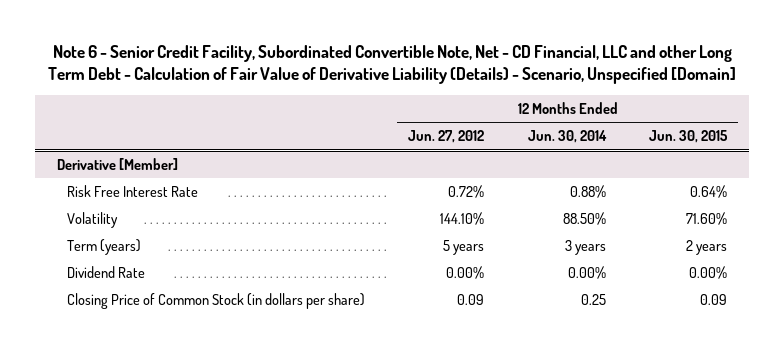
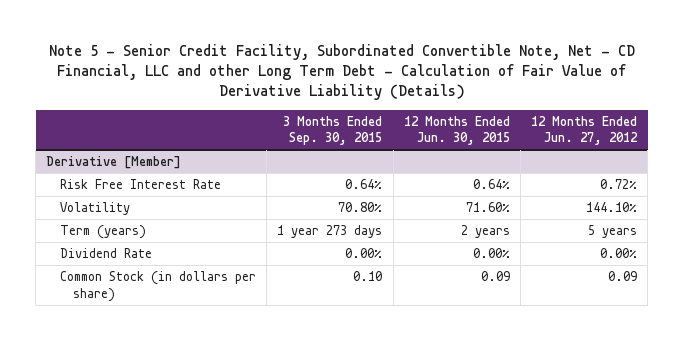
[47,44,736,85] Note 6 - Senior Credit Facility, Subordinated Convertible Note, Net - CD Financial, LLC and other Long Term Debt - Calculation of Fair Value of Derivative Liability (Details) - Scenario, Unspecified [Domain] -> [48,43,635,101] Note 5 - Senior Credit Facility, Subordinated Convertible Note, Net - CD Financial, LLC and other Long Term Debt - Calculation of Fair Value of Derivative Liability (Details)
[527,130,607,144] Jun. 30, 2014 -> none
none -> [283,115,383,146] 3 Months Ended Sep. 30, 2015
[66,293,365,310] Closing Price of Common Stock (in dollars per share) -> [59,271,256,302] Common Stock (in dollars per share)

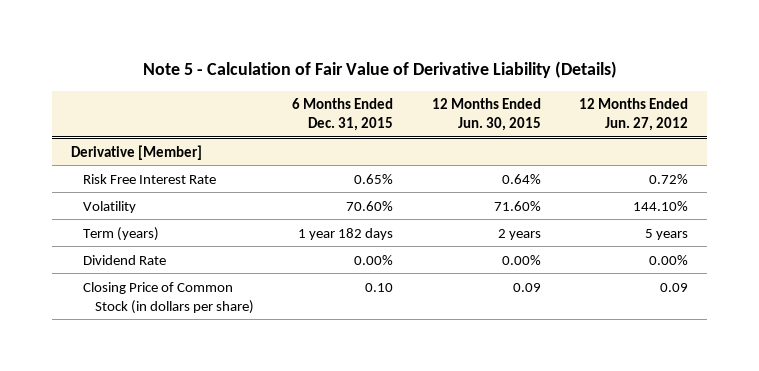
[48,43,635,101] Note 5 - Senior Credit Facility, Subordinated Convertible Note, Net - CD Financial, LLC and other Long Term Debt - Calculation of Fair Value of Derivative Liability (Details) -> [142,61,617,79] Note 5 - Calculation of Fair Value of Derivative Liability (Details)
[283,115,383,146] 3 Months Ended Sep. 30, 2015 -> none
none -> [292,98,394,132] 6 Months Ended Dec. 31, 2015
[59,271,256,302] Common Stock (in dollars per share) -> [82,281,254,314] Closing Price of Common Stock (in dollars per share)

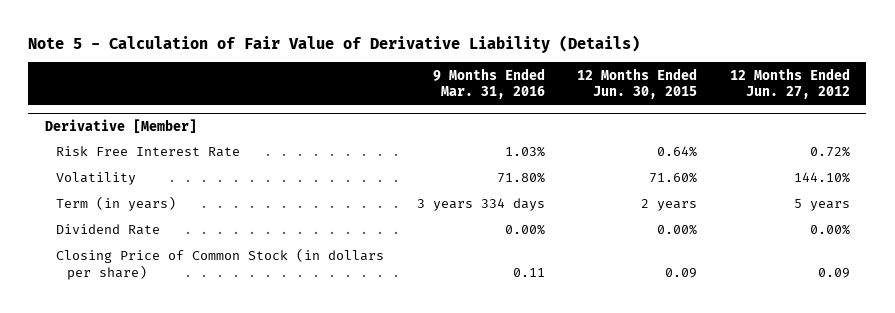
[292,98,394,132] 6 Months Ended Dec. 31, 2015 -> none
none -> [432,67,545,99] 9 Months Ended Mar. 31, 2016
[82,226,159,241] Term (years) -> [55,196,176,212] Term (in years)

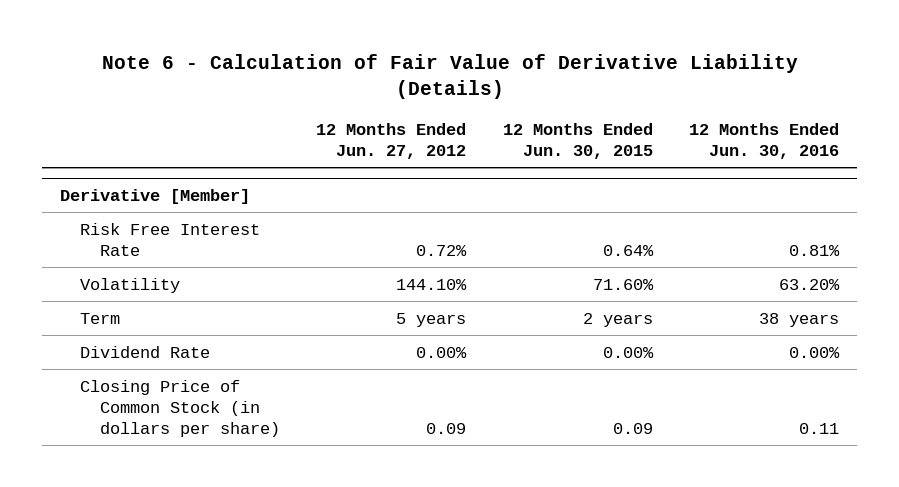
[28,34,641,53] Note 5 - Calculation of Fair Value of Derivative Liability (Details) -> [101,53,798,100] Note 6 - Calculation of Fair Value of Derivative Liability (Details)
[432,67,545,99] 9 Months Ended Mar. 31, 2016 -> none
none -> [688,123,839,160] 12 Months Ended Jun. 30, 2016
[55,196,176,212] Term (in years) -> [80,312,121,324] Term

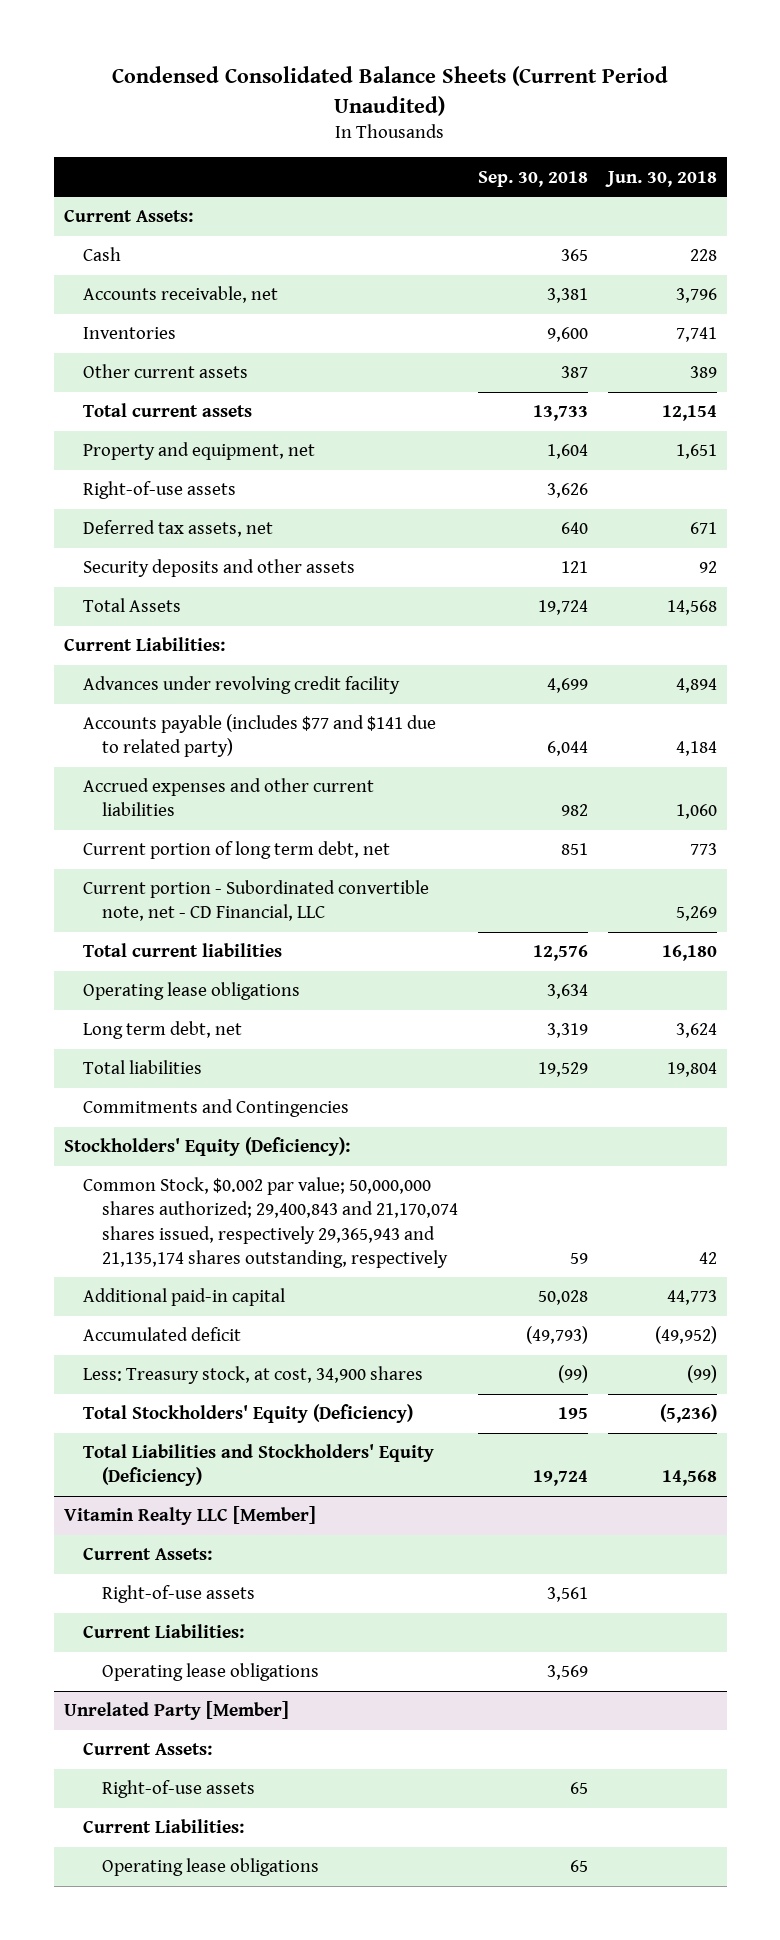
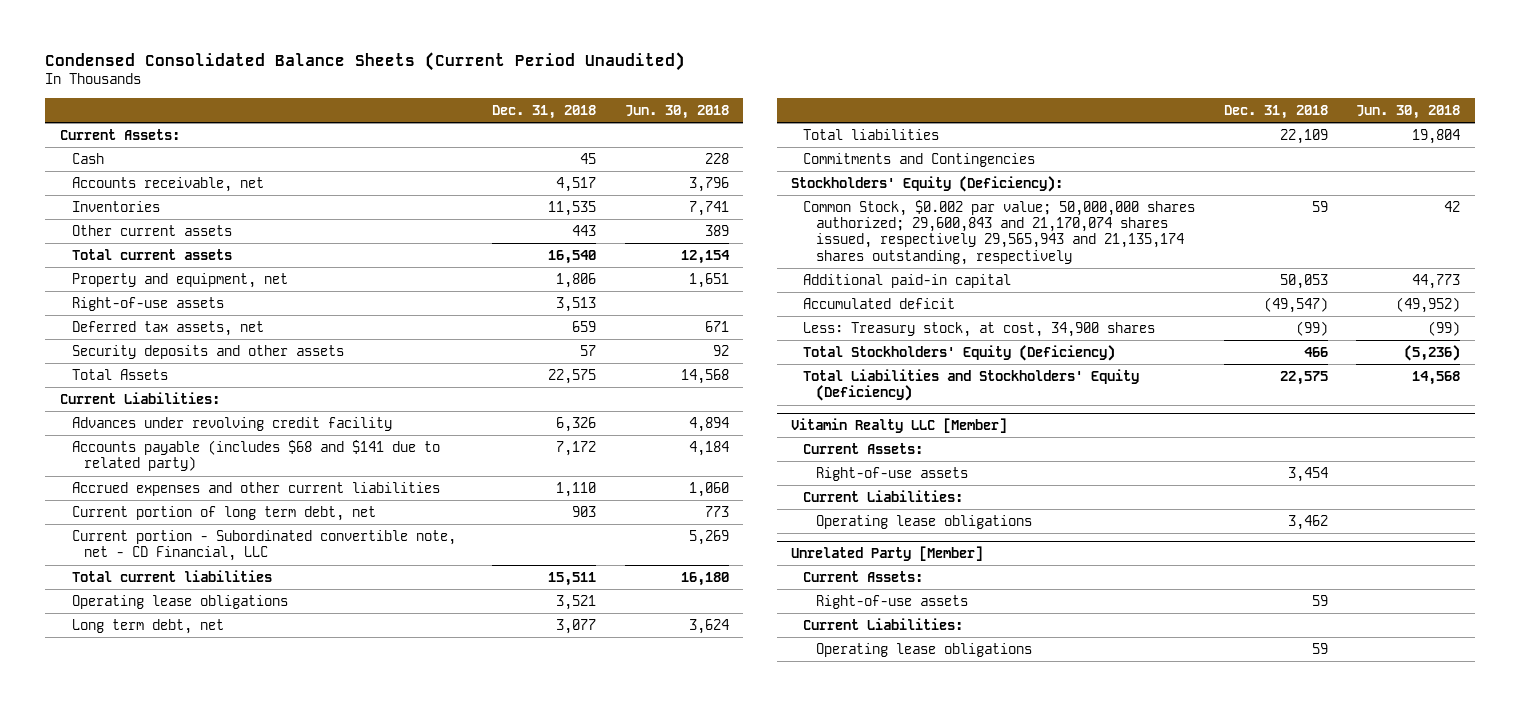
[477,170,588,187] Sep. 30, 2018 -> none
none -> [492,104,597,119] Dec. 31, 2018
[82,714,436,758] Accounts payable (includes $77 and $141 due to related party) -> [71,439,440,472] Accounts payable (includes $68 and $141 due to related party)
[82,1177,459,1269] Common Stock, $0.002 par value; 50,000,000 shares authorized; 29,400,843 and 21,170,074 shares issued, respectively 29,365,943 and 21,135,174 shares outstanding, respectively -> [803,199,1196,265] Common Stock, $0.002 par value; 50,000,000 shares authorized; 29,600,843 and 21,170,074 shares issued, respectively 29,565,943 and 21,135,174 shares outstanding, respectively

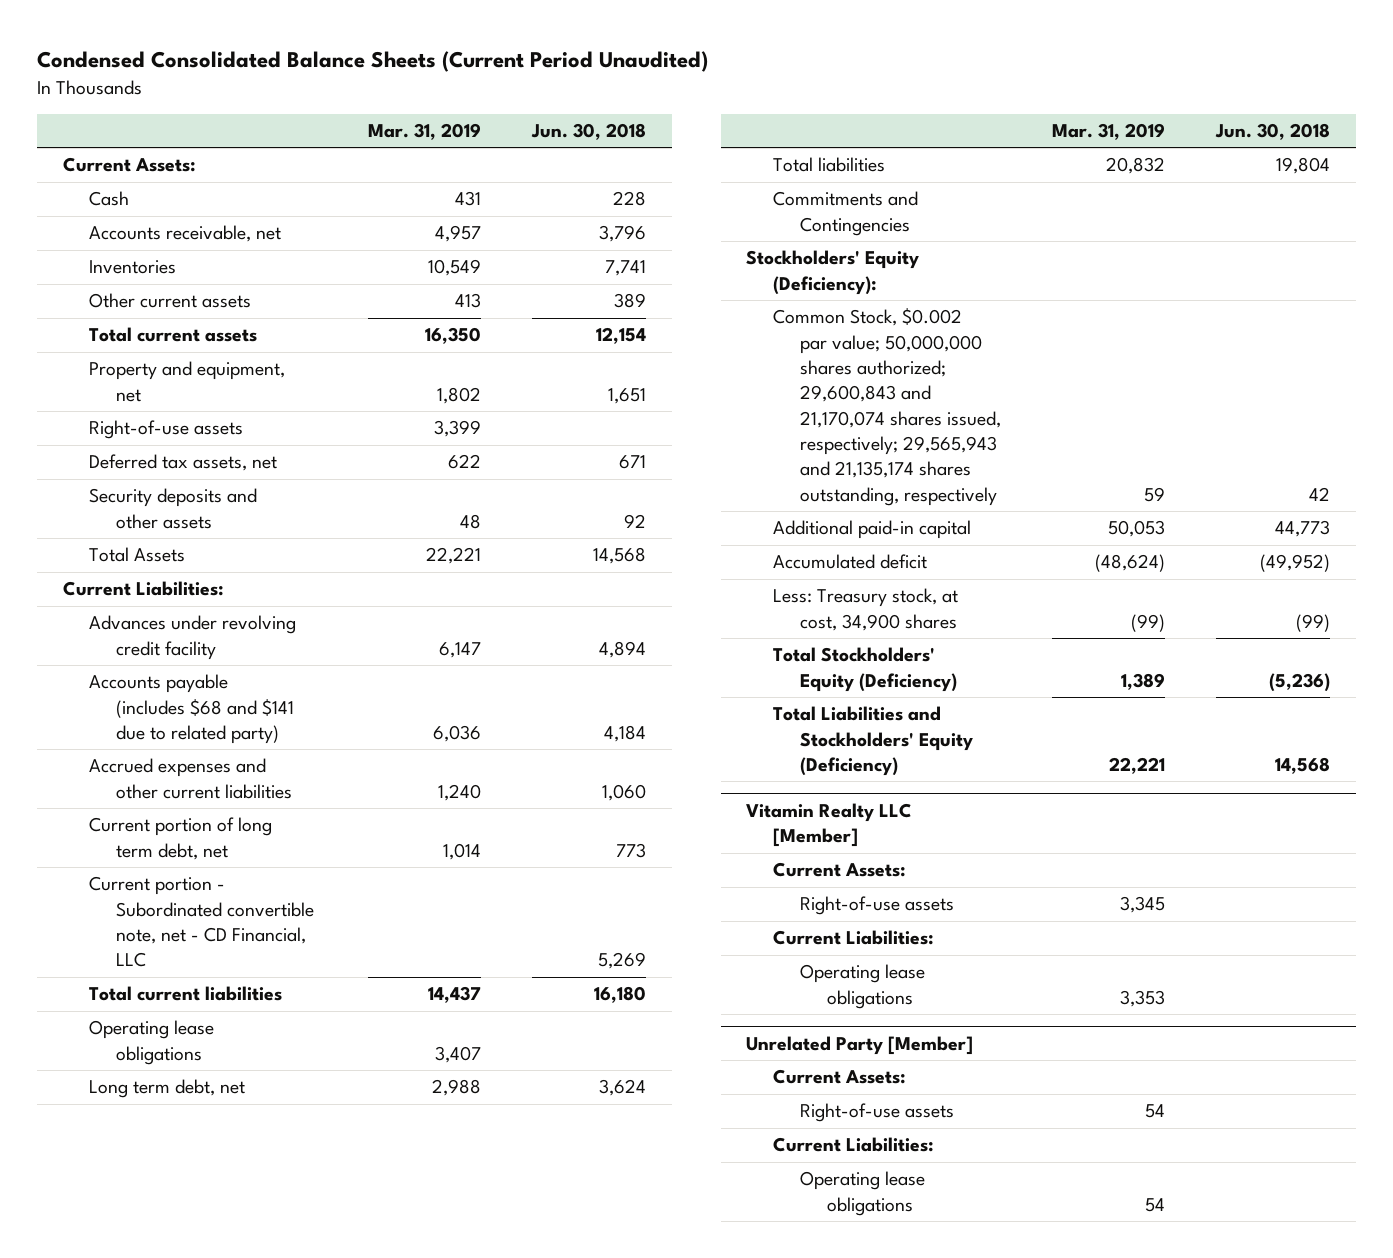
[492,104,597,119] Dec. 31, 2018 -> none
none -> [368,122,482,140] Mar. 31, 2019
[803,199,1196,265] Common Stock, $0.002 par value; 50,000,000 shares authorized; 29,600,843 and 21,170,074 shares issued, respectively 29,565,943 and 21,135,174 shares outstanding, respectively -> [773,308,1002,506] Common Stock, $0.002 par value; 50,000,000 shares authorized; 29,600,843 and 21,170,074 shares issued, respectively; 29,565,943 and 21,135,174 shares outstanding, respectively

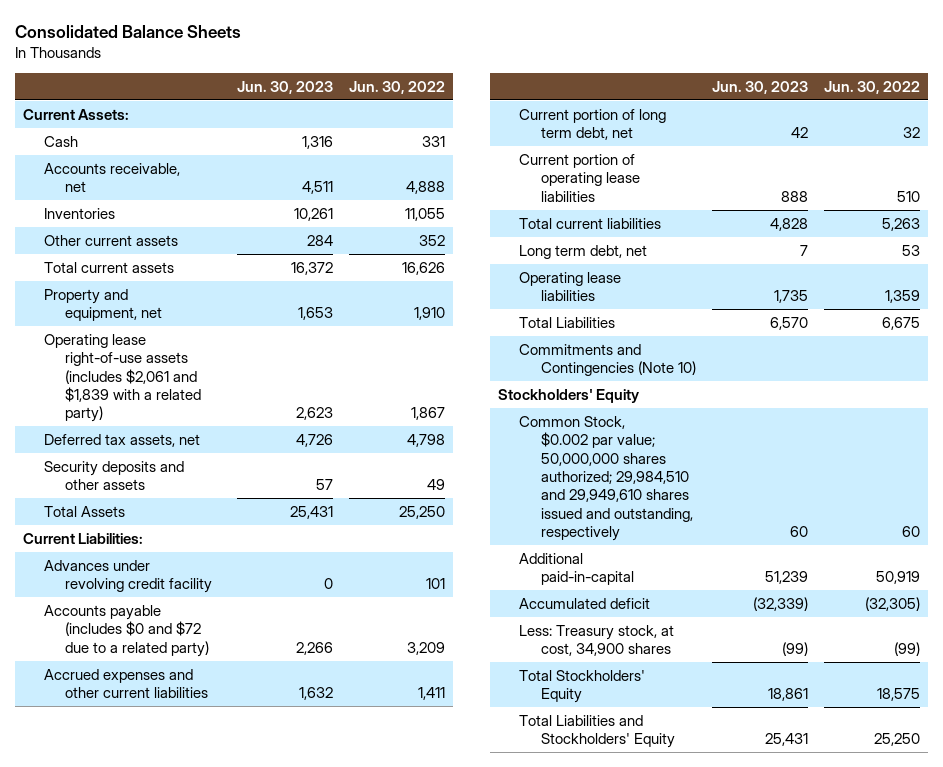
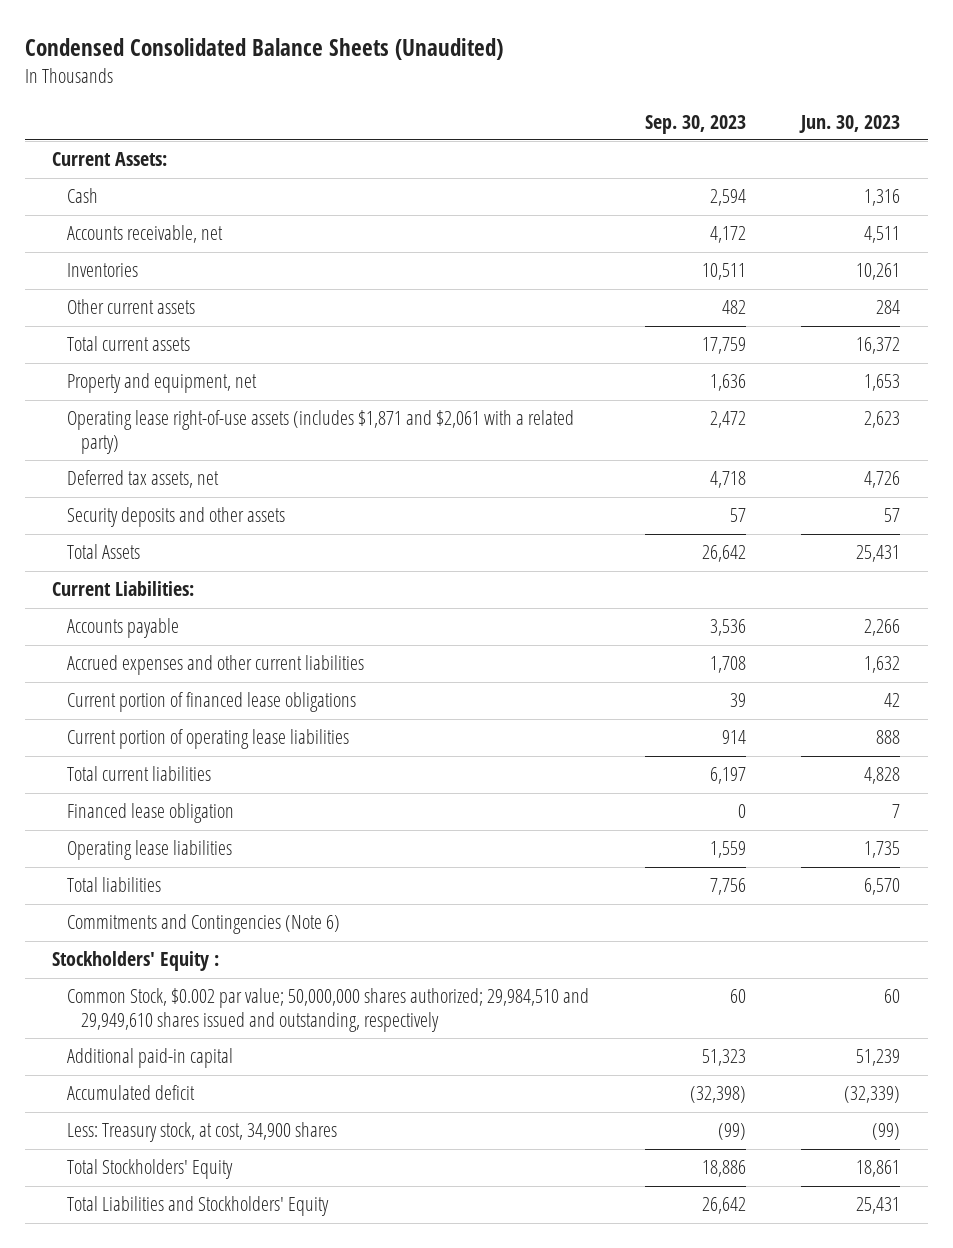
[14,25,241,39] Consolidated Balance Sheets -> [24,37,503,60] Condensed Consolidated Balance Sheets (Unaudited)
[348,80,445,94] Jun. 30, 2022 -> none
none -> [644,114,746,134] Sep. 30, 2023
[44,333,202,423] Operating lease right-of-use assets (includes $2,061 and $1,839 with a related party) -> [66,410,574,454] Operating lease right-of-use assets (includes $1,871 and $2,061 with a related party)
[44,559,213,594] Advances under revolving credit facility -> none
[44,604,210,657] Accounts payable (includes $0 and $72 due to a related party) -> [66,618,179,639] Accounts payable
[519,108,667,141] Current portion of long term debt, net -> none
none -> [66,692,356,713] Current portion of financed lease obligations
[519,244,648,259] Long term debt, net -> none
none -> [66,803,234,824] Financed lease obligation
[519,316,616,328] Total Liabilities -> [66,877,161,893] Total liabilities
[519,343,696,377] Commitments and Contingencies (Note 10) -> [66,914,340,935] Commitments and Contingencies (Note 6)
[498,388,640,403] Stockholders' Equity -> [52,951,220,972] Stockholders' Equity :
[519,552,634,586] Additional paid-in-capital -> [66,1048,233,1069] Additional paid-in capital

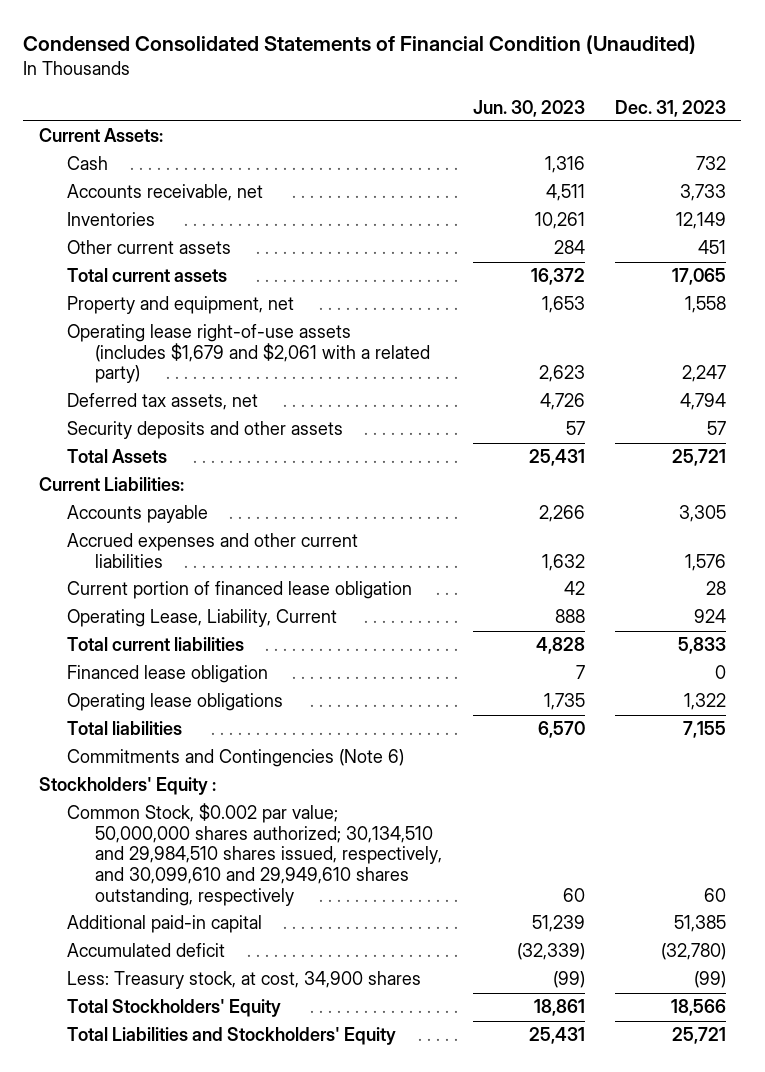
[24,37,503,60] Condensed Consolidated Balance Sheets (Unaudited) -> [23,35,697,55] Condensed Consolidated Statements of Financial Condition (Unaudited)
[644,114,746,134] Sep. 30, 2023 -> none
none -> [614,99,726,117] Dec. 31, 2023
[66,410,574,454] Operating lease right-of-use assets (includes $1,871 and $2,061 with a related party) -> [67,324,431,384] Operating lease right-of-use assets (includes $1,679 and $2,061 with a related party)
[66,692,356,713] Current portion of financed lease obligations -> [67,581,413,600] Current portion of financed lease obligation
[66,729,349,750] Current portion of operating lease liabilities -> [67,609,338,628] Operating Lease, Liability, Current
[66,840,232,861] Operating lease liabilities -> [67,693,284,712] Operating lease obligations
[66,988,589,1032] Common Stock, $0.002 par value; 50,000,000 shares authorized; 29,984,510 and 29,949,610 shares issued and outstanding, respectively -> [67,803,443,906] Common Stock, $0.002 par value; 50,000,000 shares authorized; 30,134,510 and 29,984,510 shares issued, respectively, and 30,099,610 and 29,949,610 shares outstanding, respectively

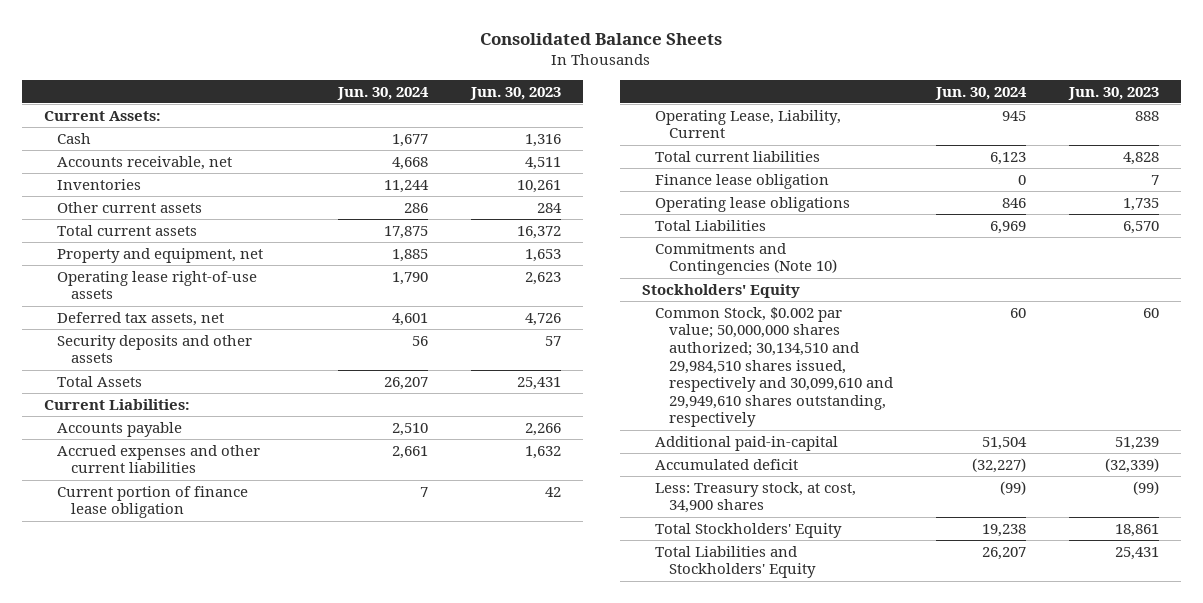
[23,35,697,55] Condensed Consolidated Statements of Financial Condition (Unaudited) -> [480,32,723,45] Consolidated Balance Sheets
[614,99,726,117] Dec. 31, 2023 -> none
none -> [336,86,429,100] Jun. 30, 2024
[67,324,431,384] Operating lease right-of-use assets (includes $1,679 and $2,061 with a related party) -> [57,270,258,300] Operating lease right-of-use assets
[67,581,413,600] Current portion of financed lease obligation -> [57,485,249,519] Current portion of finance lease obligation
[67,665,269,684] Financed lease obligation -> [655,173,830,189] Finance lease obligation
[67,721,183,736] Total liabilities -> [655,219,767,231] Total Liabilities
[67,749,405,768] Commitments and Contingencies (Note 6) -> [655,242,837,276] Commitments and Contingencies (Note 10)
[38,777,216,796] Stockholders' Equity : -> [641,283,800,298] Stockholders' Equity
[67,803,443,906] Common Stock, $0.002 par value; 50,000,000 shares authorized; 30,134,510 and 29,984,510 shares issued, respectively, and 30,099,610 and 29,949,610 shares outstanding, respectively -> [655,306,893,428] Common Stock, $0.002 par value; 50,000,000 shares authorized; 30,134,510 and 29,984,510 shares issued, respectively and 30,099,610 and 29,949,610 shares outstanding, respectively
[67,915,263,934] Additional paid-in capital -> [655,435,839,451] Additional paid-in-capital

